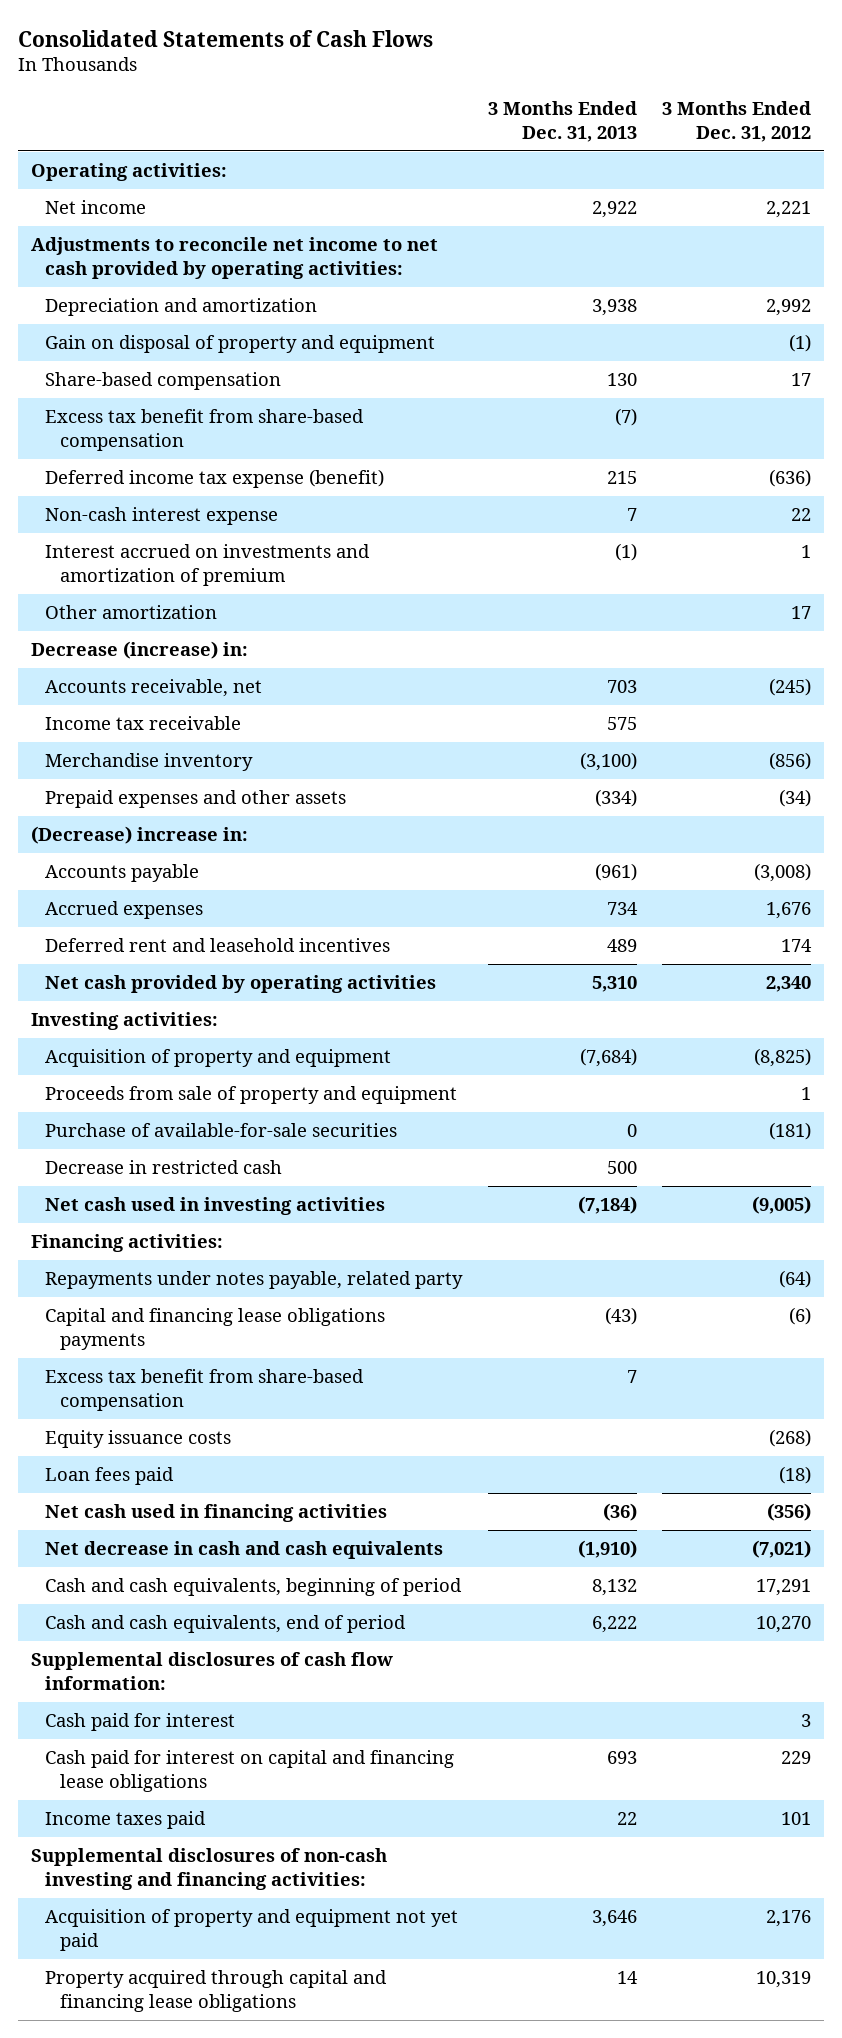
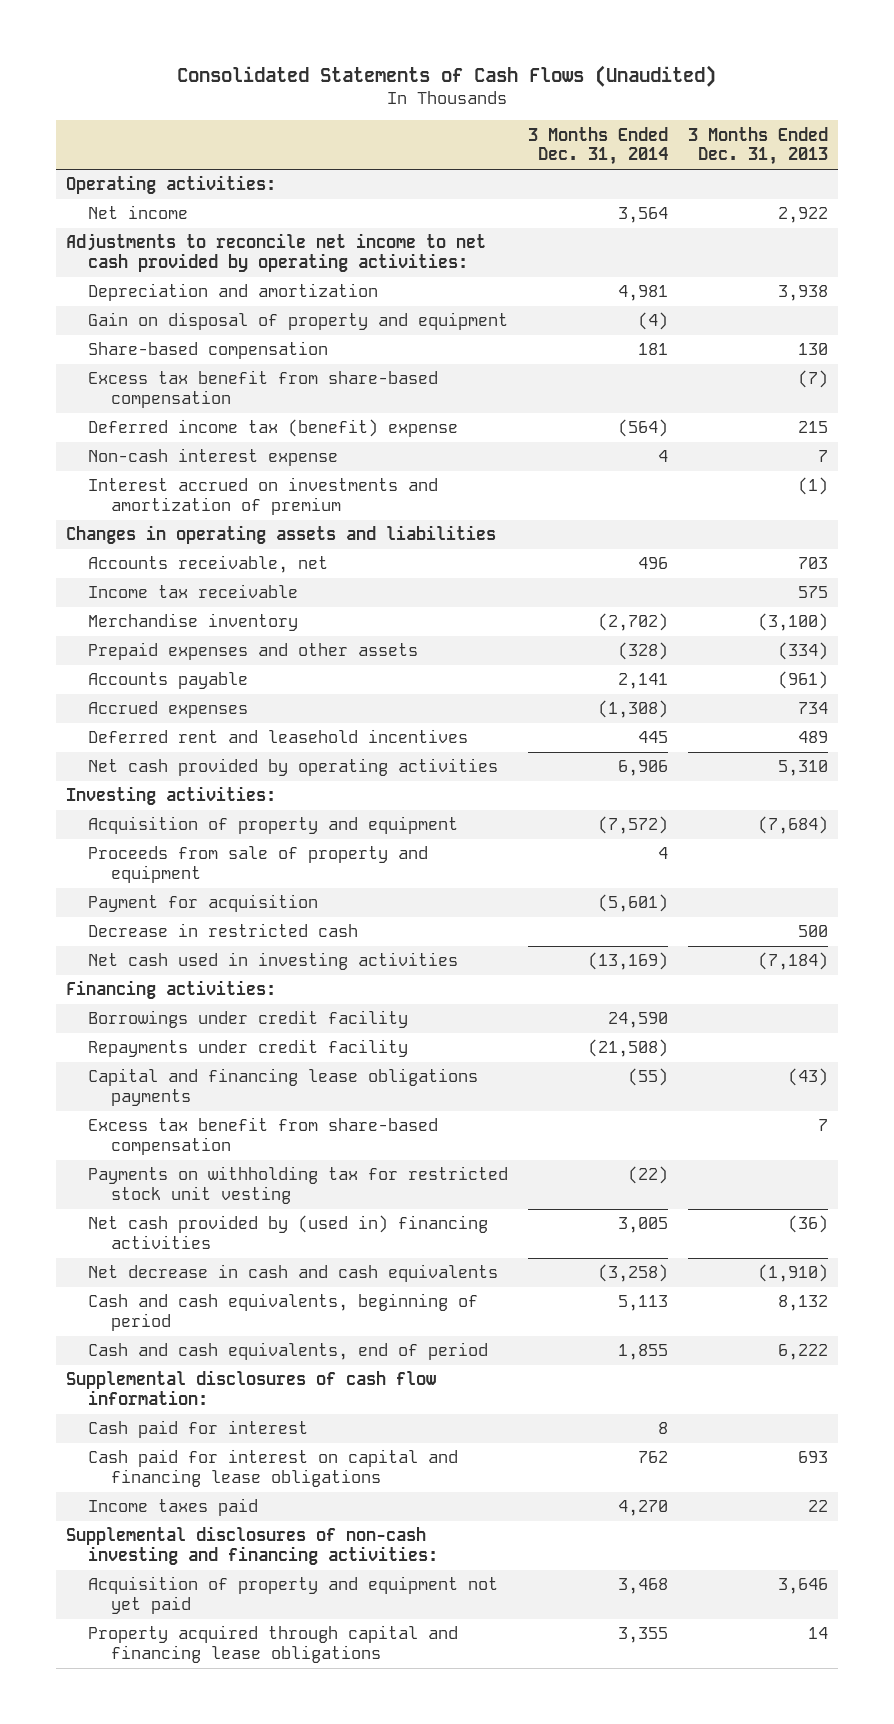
[17,29,433,47] Consolidated Statements of Cash Flows -> [177,64,717,87] Consolidated Statements of Cash Flows (Unaudited)
[662,101,812,142] 3 Months Ended Dec. 31, 2012 -> none
none -> [528,126,669,166] 3 Months Ended Dec. 31, 2014
[45,469,385,489] Deferred income tax expense (benefit) -> [88,419,459,438] Deferred income tax (benefit) expense
[45,605,218,620] Other amortization -> none
[30,641,248,660] Decrease (increase) in: -> none
none -> [66,525,497,545] Changes in operating assets and liabilities
[30,826,248,845] (Decrease) increase in: -> none
[45,1123,398,1138] Purchase of available-for-sale securities -> none
none -> [88,894,319,913] Payment for acquisition
[45,1271,464,1290] Repayments under notes payable, related party -> none
none -> [88,1010,409,1029] Borrowings under credit facility
none -> [88,1039,409,1058] Repayments under credit facility
[45,1430,232,1449] Equity issuance costs -> none
[45,1467,175,1486] Loan fees paid -> none
none -> [88,1166,509,1205] Payments on withholding tax for restricted stock unit vesting
[45,1504,388,1523] Net cash used in financing activities -> [88,1215,489,1250] Net cash provided by (used in) financing activities

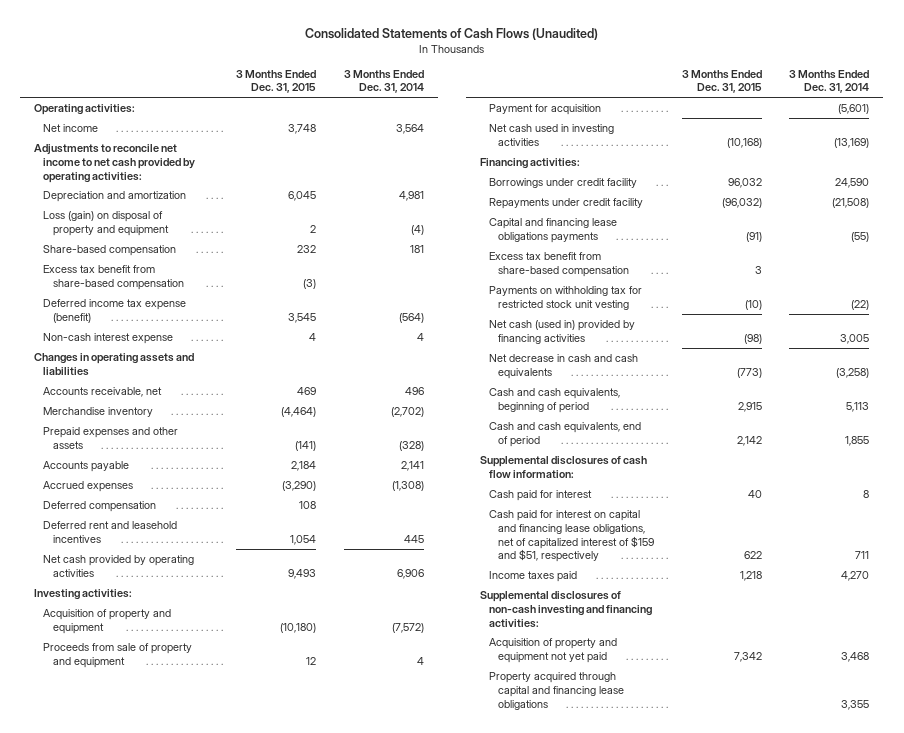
[688,126,829,166] 3 Months Ended Dec. 31, 2013 -> none
none -> [236,69,317,94] 3 Months Ended Dec. 31, 2015
[88,312,509,331] Gain on disposal of property and equipment -> [43,210,169,236] Loss (gain) on disposal of property and equipment
[88,419,459,438] Deferred income tax (benefit) expense -> [43,298,187,323] Deferred income tax expense (benefit)
[88,477,439,516] Interest accrued on investments and amortization of premium -> none
[88,584,299,599] Income tax receivable -> none
none -> [43,500,157,512] Deferred compensation
[88,923,359,938] Decrease in restricted cash -> none
[88,1215,489,1250] Net cash provided by (used in) financing activities -> [488,319,635,344] Net cash (used in) provided by financing activities
[88,1449,459,1488] Cash paid for interest on capital and financing lease obligations -> [488,509,655,563] Cash paid for interest on capital and financing lease obligations, net of capitalized interest of $159 and $51, respectively
[638,1451,669,1464] 762 -> [855,551,870,560] 711

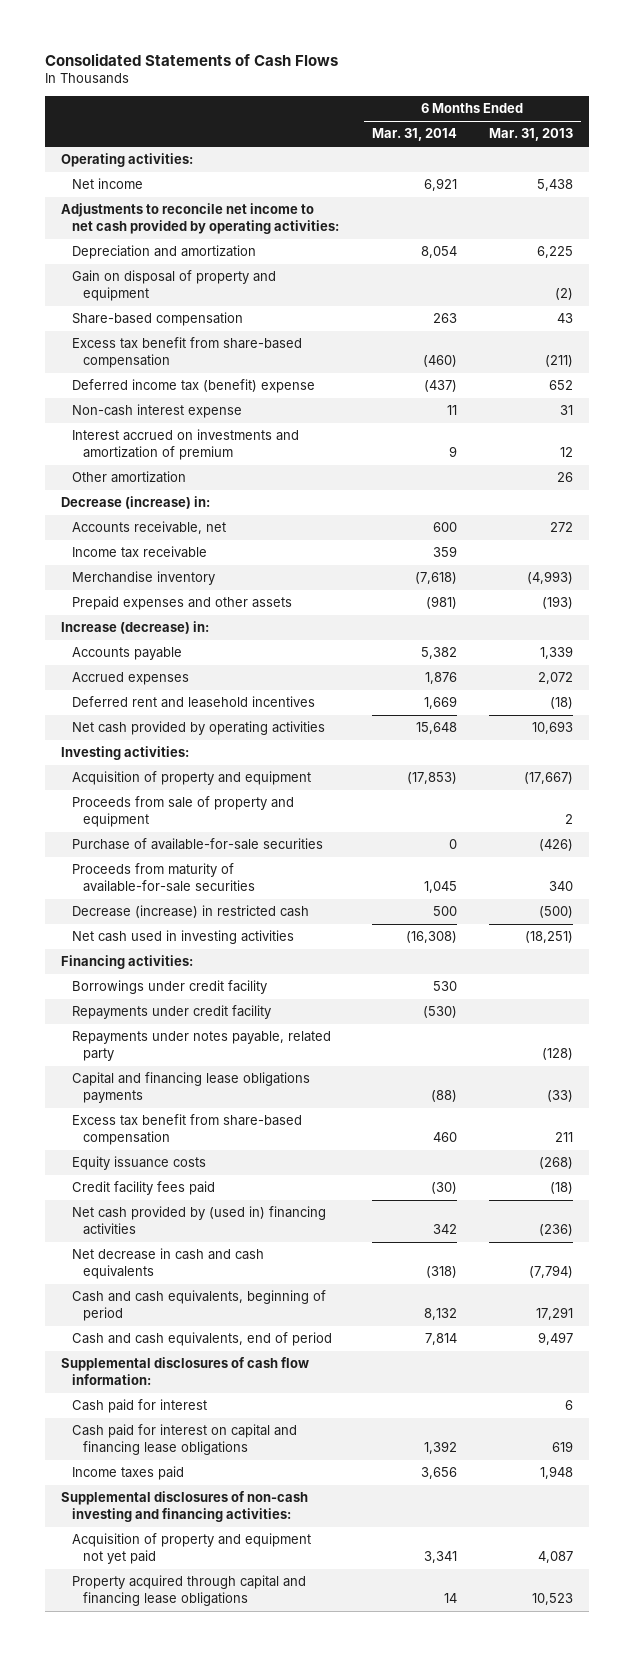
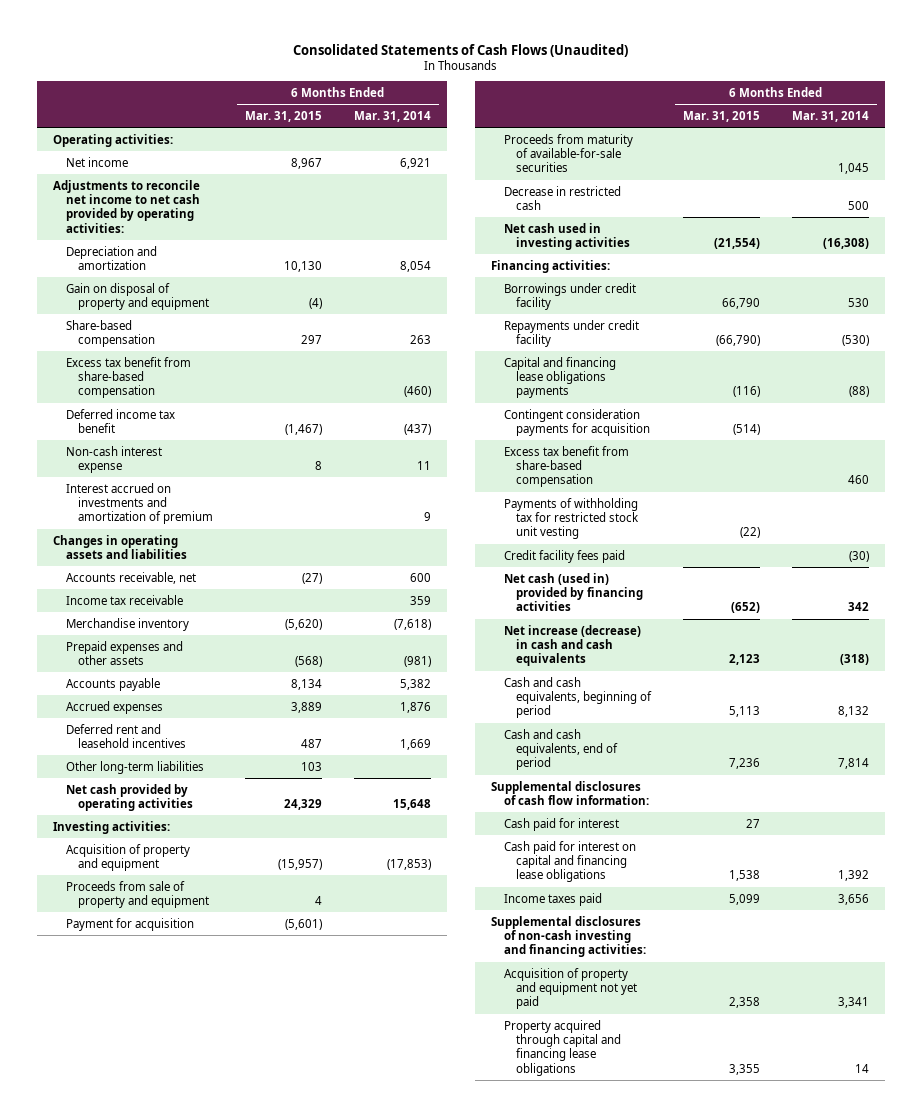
[45,52,339,66] Consolidated Statements of Cash Flows -> [293,43,629,57] Consolidated Statements of Cash Flows (Unaudited)
[488,128,573,142] Mar. 31, 2013 -> none
none -> [245,110,323,122] Mar. 31, 2015
[72,379,316,394] Deferred income tax (benefit) expense -> [65,408,175,433] Deferred income tax benefit
[72,471,187,484] Other amortization -> none
[61,496,211,510] Decrease (increase) in: -> none
none -> [53,534,187,559] Changes in operating assets and liabilities
[61,621,210,635] Increase (decrease) in: -> none
none -> [65,760,204,774] Other long-term liabilities
[72,838,324,851] Purchase of available-for-sale securities -> none
none -> [65,917,194,931] Payment for acquisition
[72,905,310,919] Decrease (increase) in restricted cash -> [503,185,621,210] Decrease in restricted cash
[72,1031,332,1062] Repayments under notes payable, related party -> none
none -> [503,408,650,436] Contingent consideration payments for acquisition
[72,1156,207,1171] Equity issuance costs -> none
none -> [503,497,639,540] Payments of withholding tax for restricted stock unit vesting
[72,1206,327,1236] Net cash provided by (used in) financing activities -> [503,572,643,612] Net cash (used in) provided by financing activities
[72,1248,265,1280] Net decrease in cash and cash equivalents -> [503,624,641,667] Net increase (decrease) in cash and cash equivalents

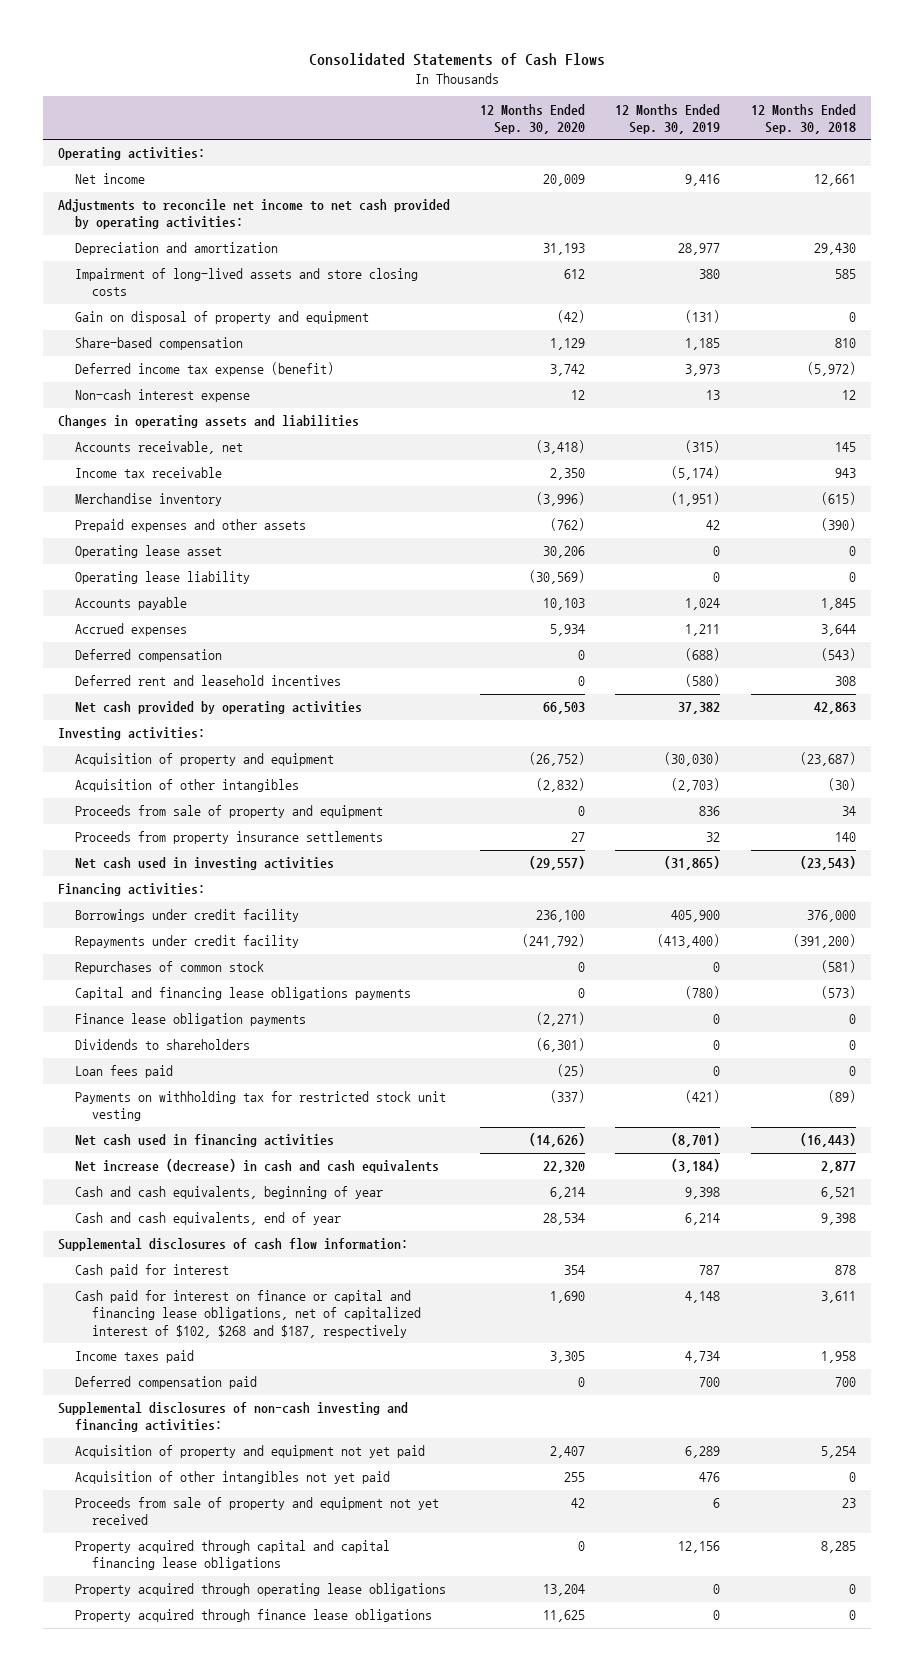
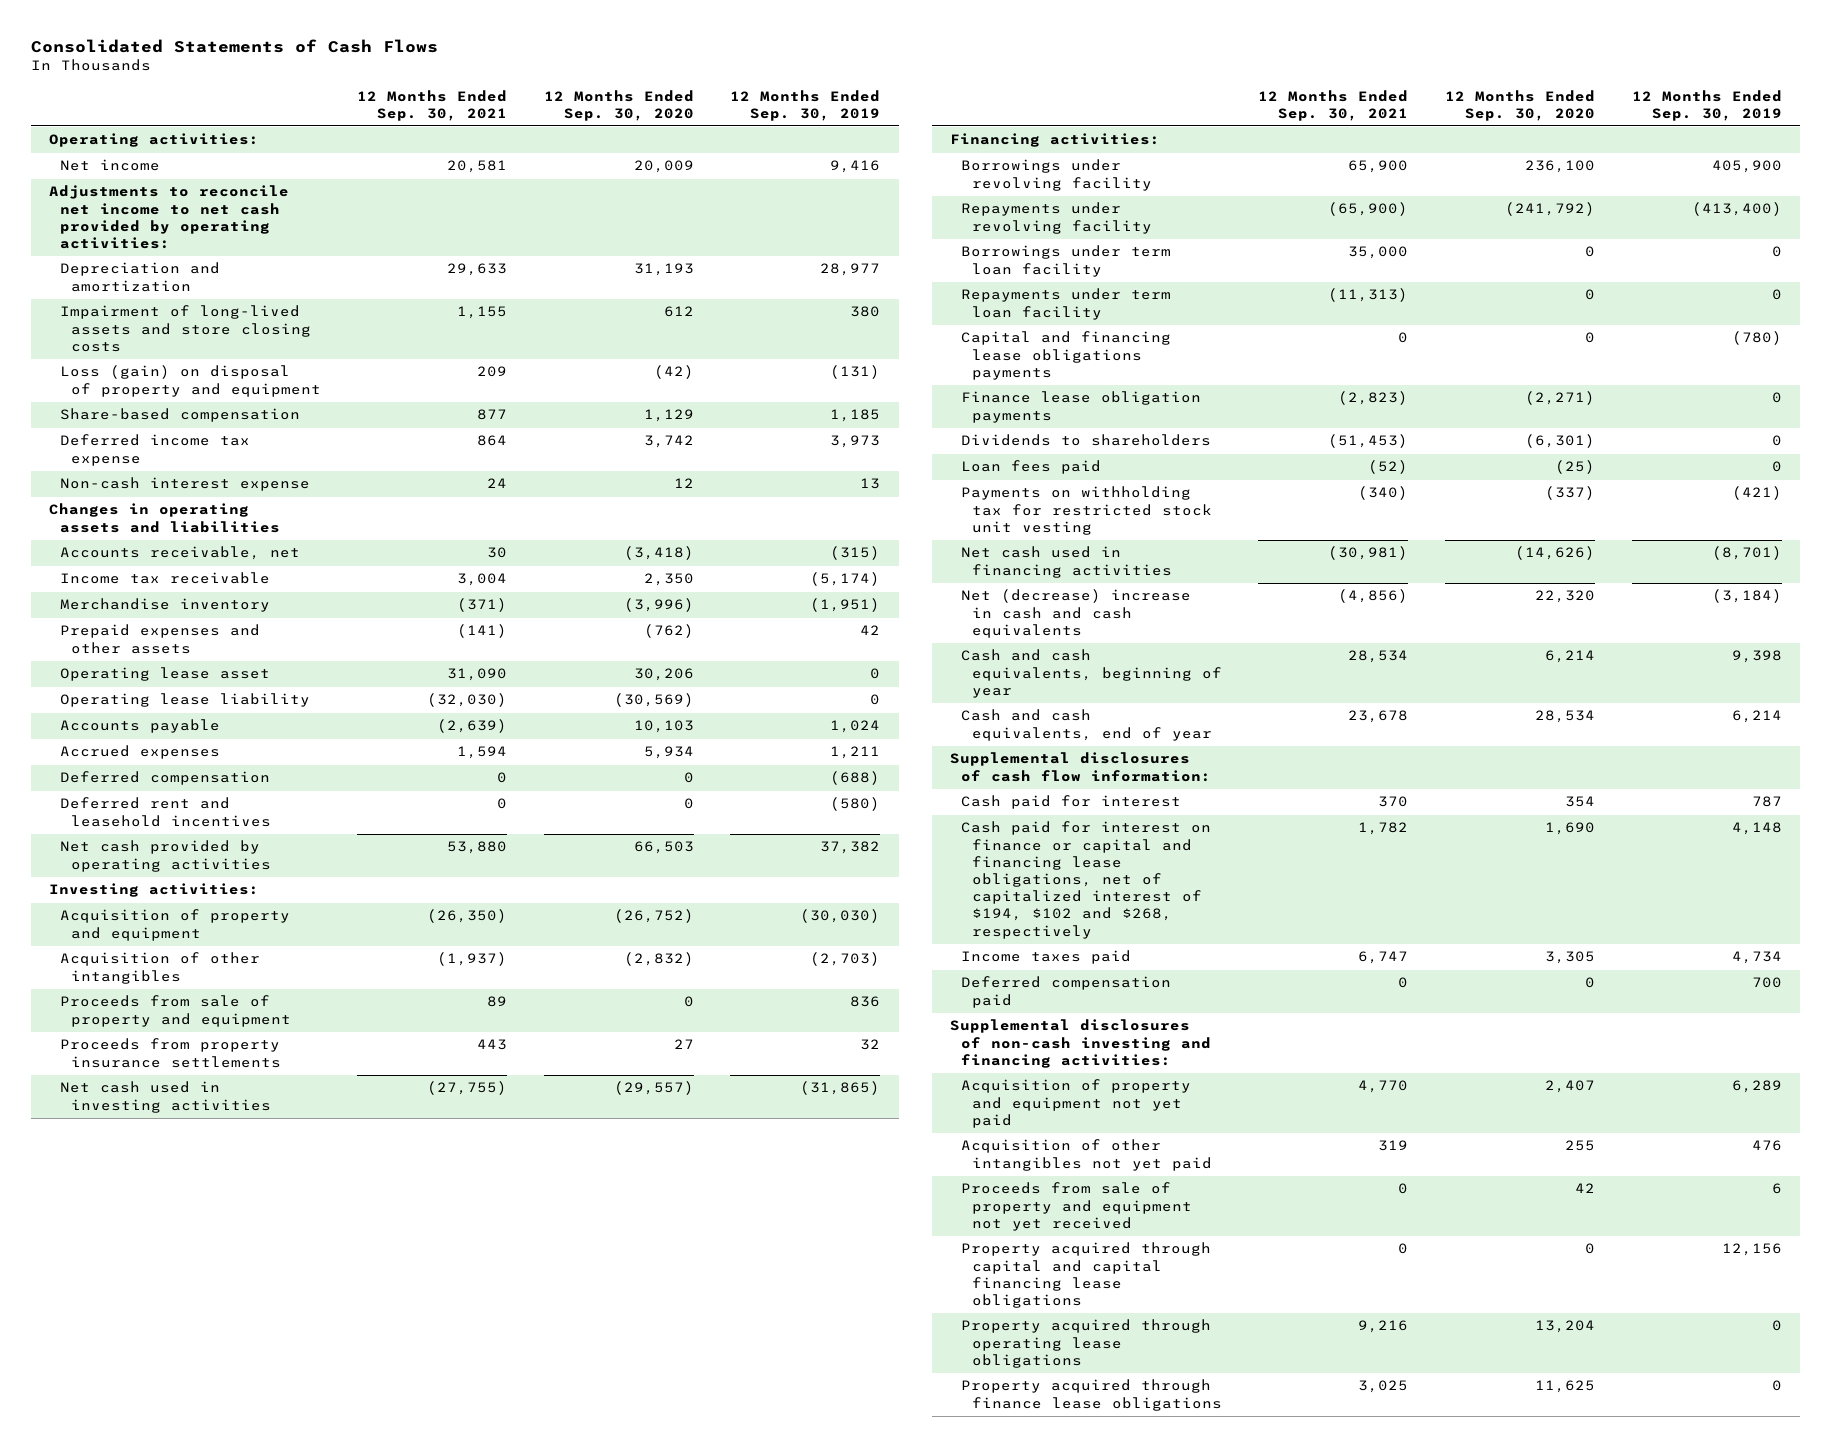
[750,103,856,134] 12 Months Ended Sep. 30, 2018 -> none
none -> [357,89,508,121] 12 Months Ended Sep. 30, 2021
[75,311,370,325] Gain on disposal of property and equipment -> [60,365,321,397] Loss (gain) on disposal of property and equipment
[75,362,335,377] Deferred income tax expense (benefit) -> [60,434,251,466] Deferred income tax expense
[75,961,265,975] Repurchases of common stock -> none
[75,909,300,923] Borrowings under credit facility -> [961,159,1152,191] Borrowings under revolving facility
[75,935,300,949] Repayments under credit facility -> [961,202,1152,234] Repayments under revolving facility
none -> [961,245,1172,277] Borrowings under term loan facility
none -> [961,288,1172,320] Repayments under term loan facility
[75,1159,440,1174] Net increase (decrease) in cash and cash equivalents -> [961,589,1192,638] Net (decrease) increase in cash and cash equivalents
[75,1290,422,1338] Cash paid for interest on finance or capital and financing lease obligations, net of capitalized interest of $102, $268 and $187, respectively -> [961,821,1212,939] Cash paid for interest on finance or capital and financing lease obligations, net of capitalized interest of $194, $102 and $268, respectively

